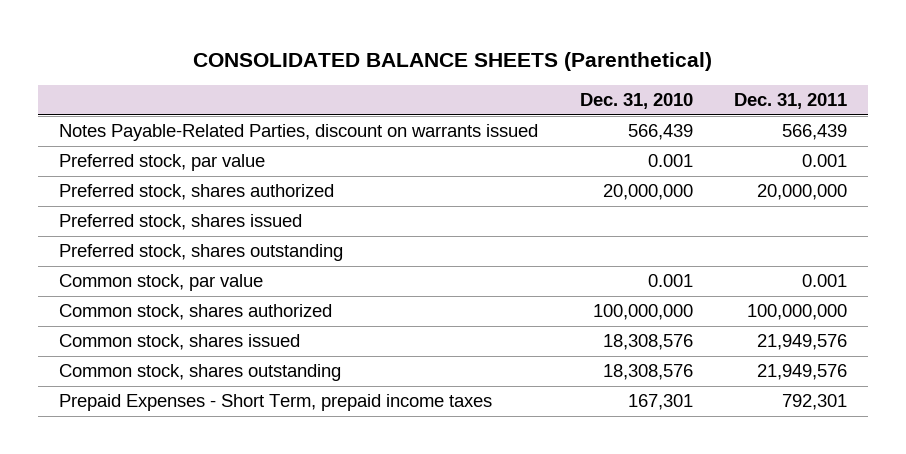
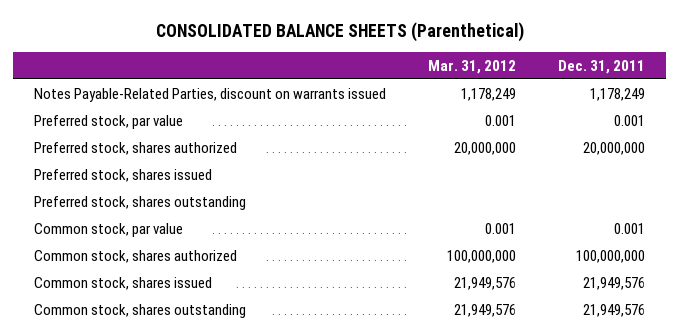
[579,93,693,110] Dec. 31, 2010 -> none
none -> [428,59,517,74] Mar. 31, 2012
[782,124,848,141] 566,439 -> [590,87,646,101] 1,178,249
[59,394,493,412] Prepaid Expenses - Short Term, prepaid income taxes -> none

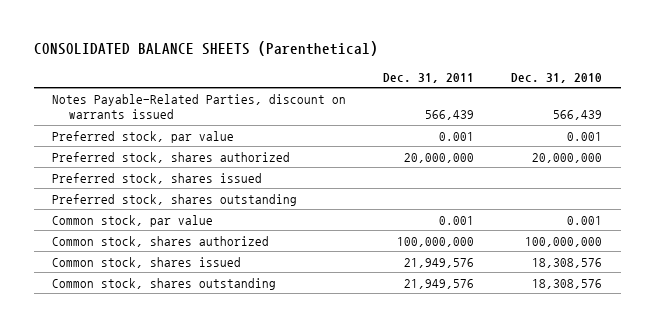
[428,59,517,74] Mar. 31, 2012 -> none
none -> [511,72,603,83] Dec. 31, 2010
[590,87,646,101] 1,178,249 -> [425,110,475,121] 566,439

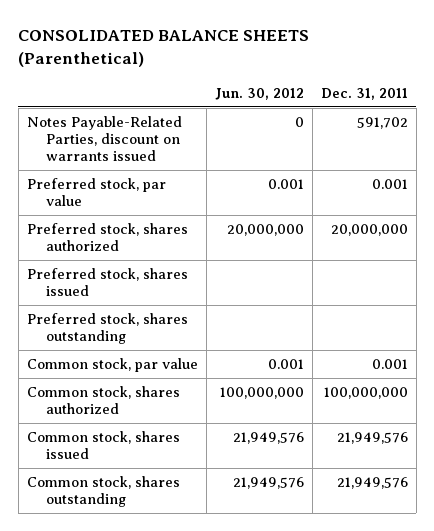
[511,72,603,83] Dec. 31, 2010 -> none
none -> [214,87,304,100] Jun. 30, 2012
[425,110,475,121] 566,439 -> [356,116,408,129] 591,702

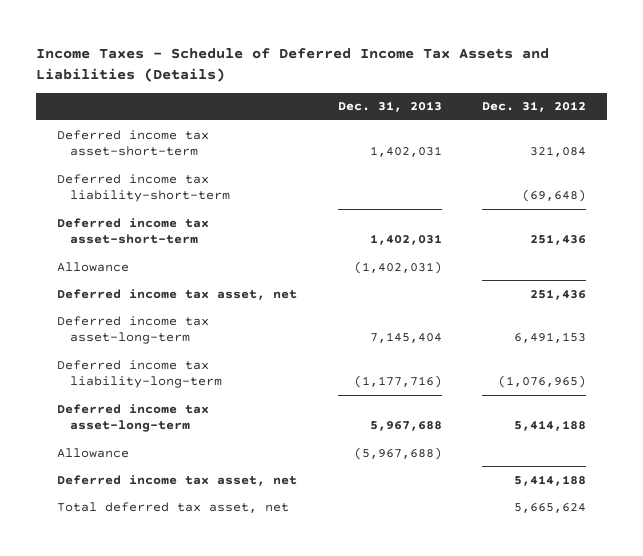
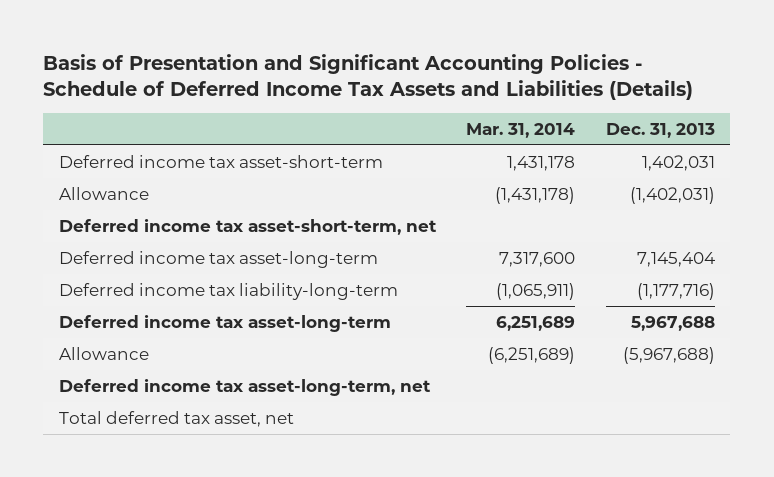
[36,47,550,82] Income Taxes - Schedule of Deferred Income Tax Assets and Liabilities (Details) -> [43,53,694,100] Basis of Presentation and Significant Accounting Policies - Schedule of Deferred Income Tax Assets and Liabilities (Details)
[482,101,587,113] Dec. 31, 2012 -> none
none -> [466,122,576,138] Mar. 31, 2014
[56,173,230,203] Deferred income tax liability-short-term -> none
[56,217,209,245] Deferred income tax asset-short-term -> none
[56,288,297,300] Deferred income tax asset, net -> [58,218,437,235] Deferred income tax asset-short-term, net
[56,474,297,486] Deferred income tax asset, net -> [58,378,431,396] Deferred income tax asset-long-term, net

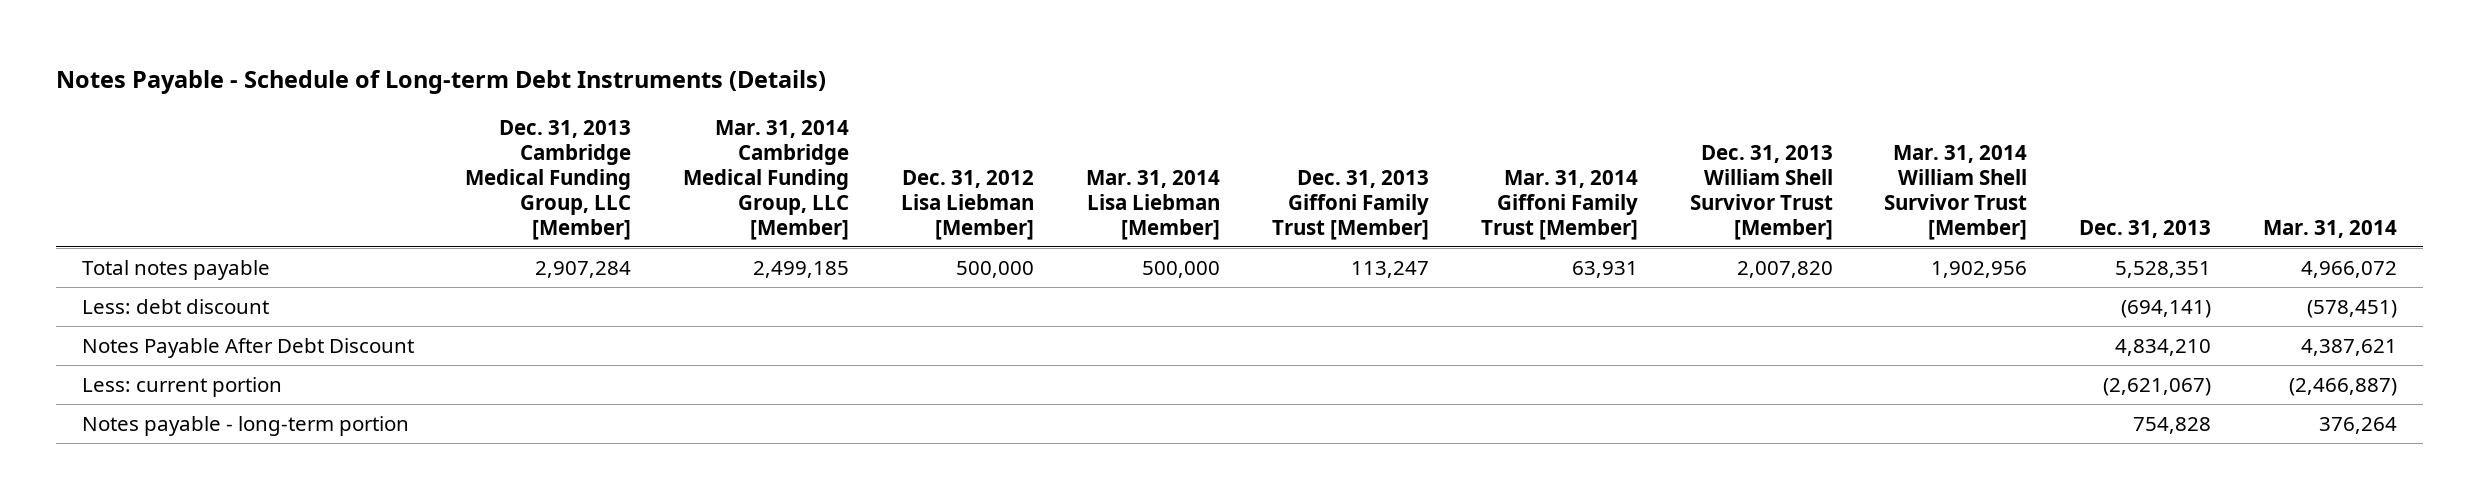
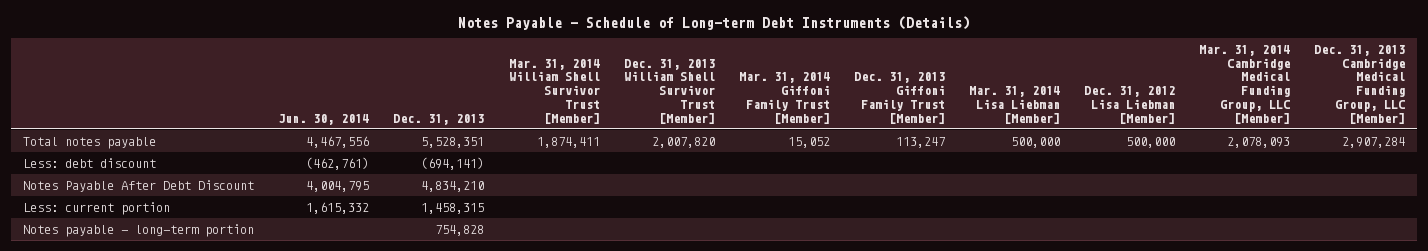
[2263,219,2398,238] Mar. 31, 2014 -> none
none -> [278,113,370,125] Jun. 30, 2014
[753,261,850,279] 2,499,185 -> [1227,136,1291,148] 2,078,093
[1571,261,1638,279] 63,931 -> [787,136,830,148] 15,052
[1931,261,2028,279] 1,902,956 -> [536,136,600,148] 1,874,411
[2103,378,2212,397] (2,621,067) -> [421,202,485,214] 1,458,315

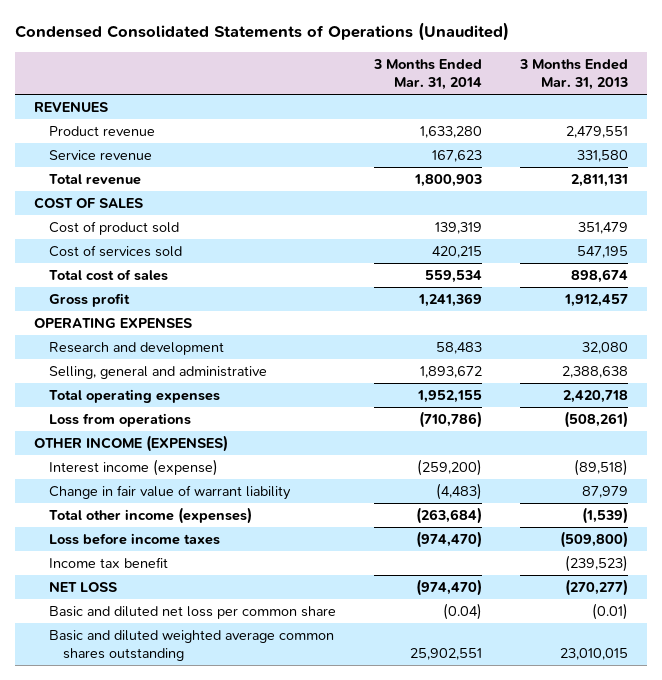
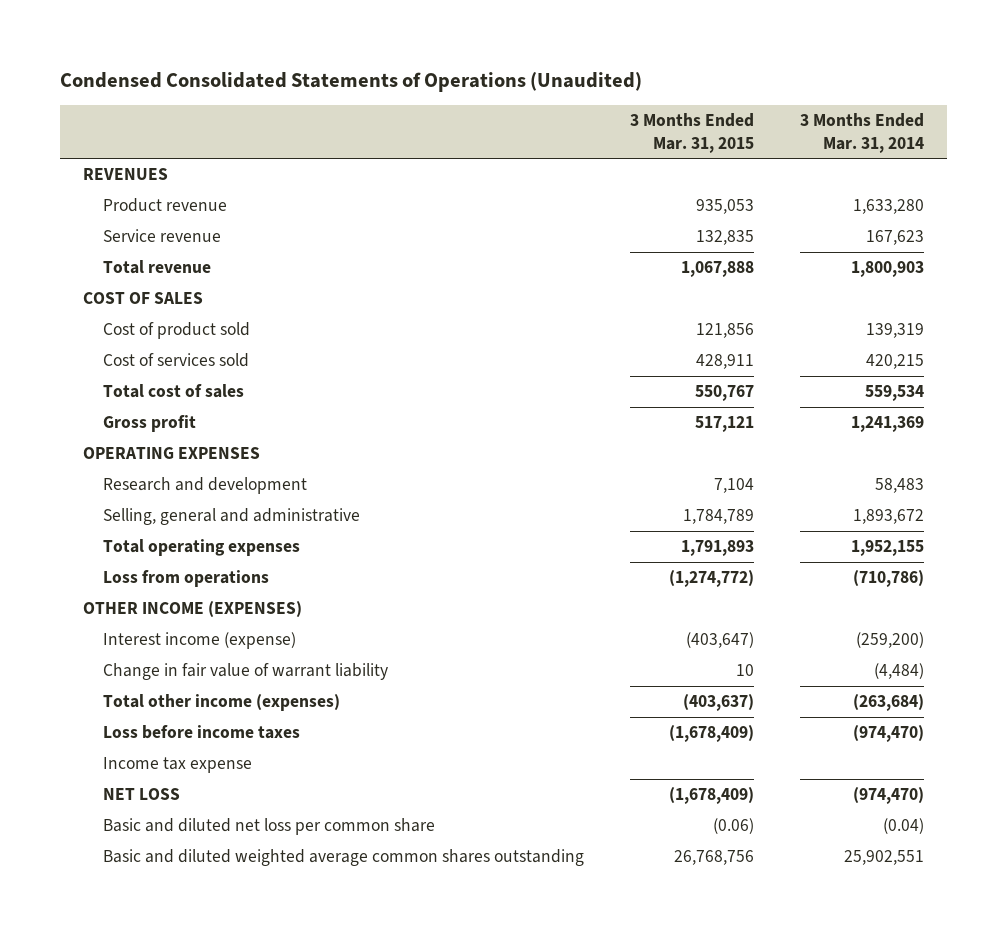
[518,58,628,91] 3 Months Ended Mar. 31, 2013 -> none
none -> [629,113,754,153] 3 Months Ended Mar. 31, 2015
[435,483,482,501] (4,483) -> [873,663,924,680] (4,484)
[48,557,168,569] Income tax benefit -> [102,757,252,774] Income tax expense

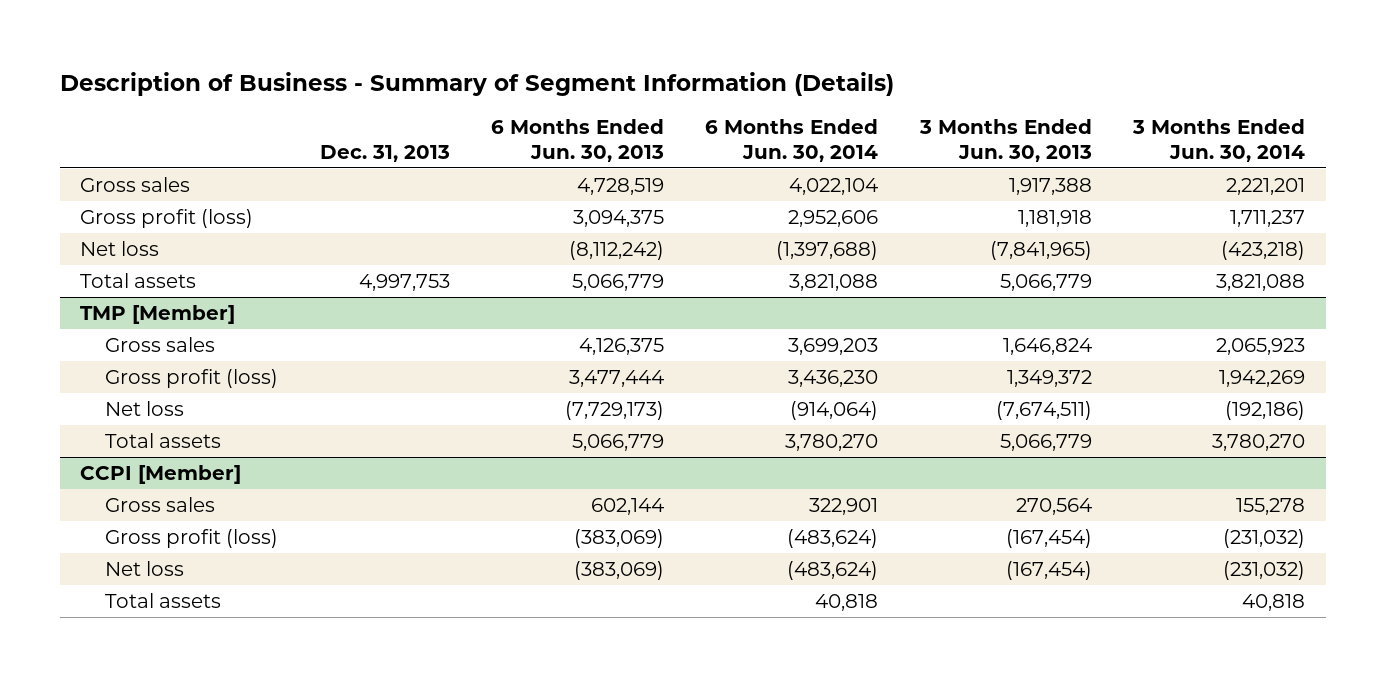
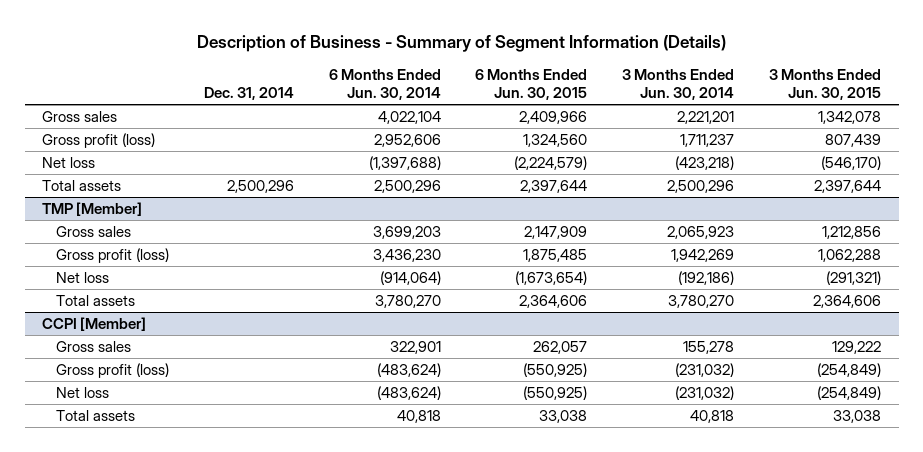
[319,144,450,162] Dec. 31, 2013 -> none
[490,118,664,162] 6 Months Ended Jun. 30, 2013 -> none
[918,118,1092,162] 3 Months Ended Jun. 30, 2013 -> none
none -> [203,87,294,101] Dec. 31, 2014
none -> [475,68,588,101] 6 Months Ended Jun. 30, 2015
none -> [769,68,882,101] 3 Months Ended Jun. 30, 2015
[789,273,879,291] 3,821,088 -> [373,179,441,193] 2,500,296
[1216,273,1306,291] 3,821,088 -> [667,179,735,193] 2,500,296

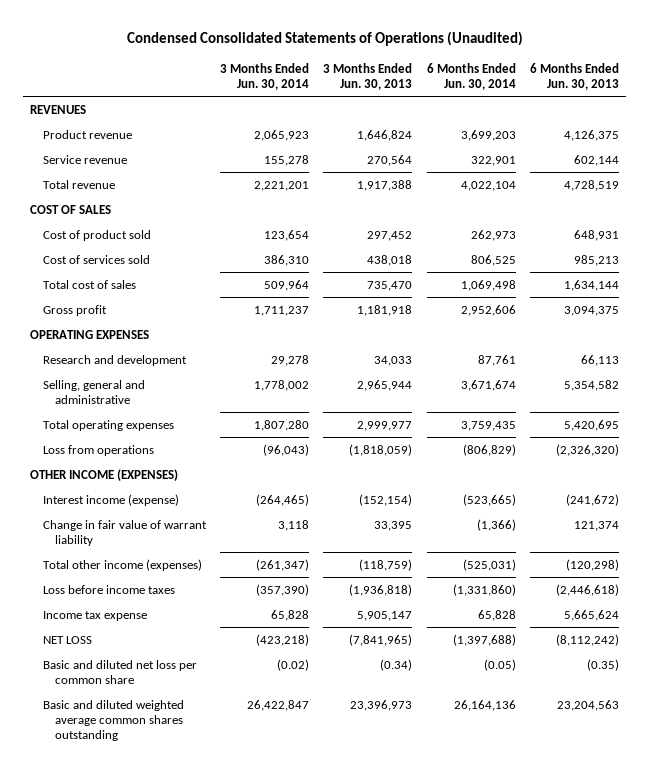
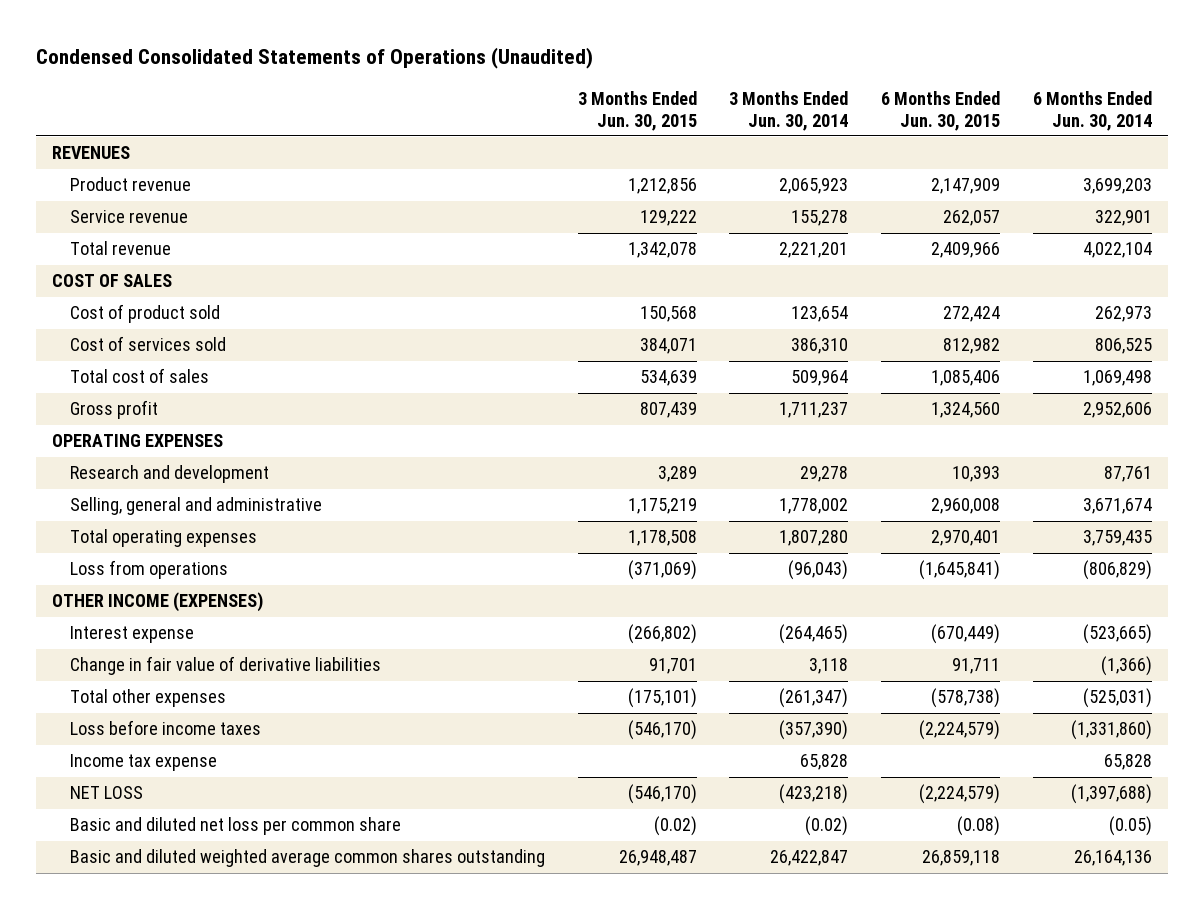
[323,62,413,90] 3 Months Ended Jun. 30, 2013 -> none
[530,62,620,90] 6 Months Ended Jun. 30, 2013 -> none
none -> [577,90,697,131] 3 Months Ended Jun. 30, 2015
none -> [880,90,1000,131] 6 Months Ended Jun. 30, 2015
[42,493,179,506] Interest income (expense) -> [70,626,195,644] Interest expense
[42,519,207,546] Change in fair value of warrant liability -> [70,656,382,676] Change in fair value of derivative liabilities
[42,558,202,571] Total other income (expenses) -> [70,689,227,708] Total other expenses

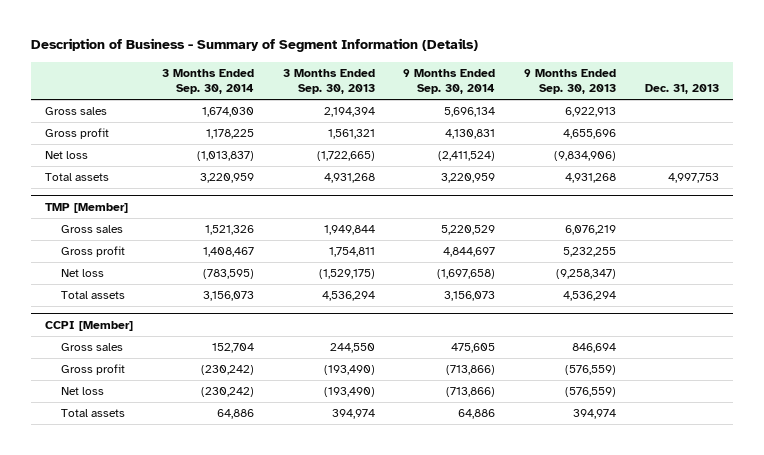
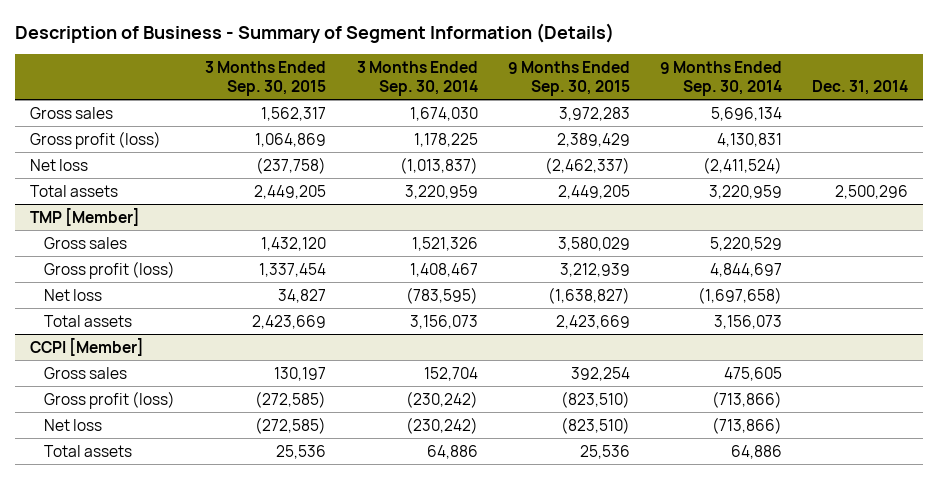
[282,68,375,95] 3 Months Ended Sep. 30, 2013 -> none
[524,68,617,95] 9 Months Ended Sep. 30, 2013 -> none
[644,84,719,95] Dec. 31, 2013 -> none
none -> [205,60,327,96] 3 Months Ended Sep. 30, 2015
none -> [507,60,630,96] 9 Months Ended Sep. 30, 2015
none -> [811,79,908,95] Dec. 31, 2014
[45,128,110,140] Gross profit -> [29,130,161,149] Gross profit (loss)
[60,246,125,258] Gross profit -> [44,260,176,279] Gross profit (loss)
[60,364,125,376] Gross profit -> [44,390,176,409] Gross profit (loss)

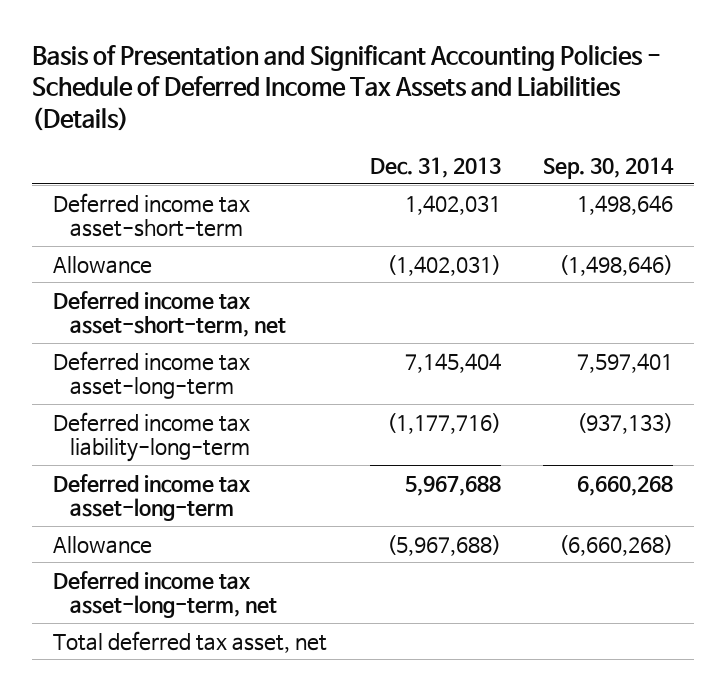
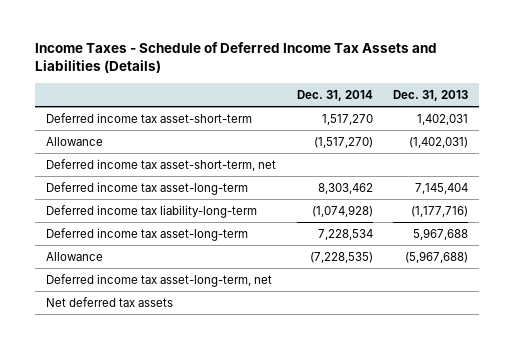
[31,44,661,132] Basis of Presentation and Significant Accounting Policies - Schedule of Deferred Income Tax Assets and Liabilities (Details) -> [35,42,438,74] Income Taxes - Schedule of Deferred Income Tax Assets and Liabilities (Details)
[542,157,674,180] Sep. 30, 2014 -> none
none -> [296,89,373,101] Dec. 31, 2014
[53,630,328,653] Total deferred tax asset, net -> [45,296,173,307] Net deferred tax assets

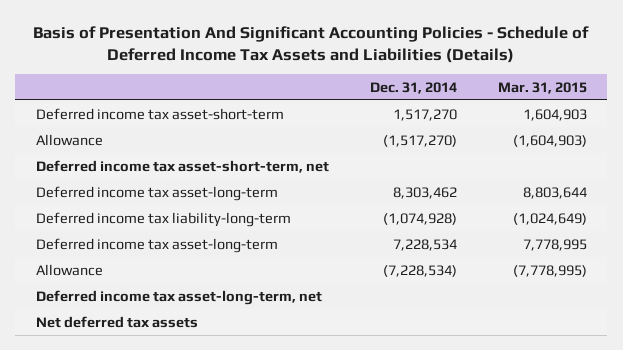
[35,42,438,74] Income Taxes - Schedule of Deferred Income Tax Assets and Liabilities (Details) -> [33,25,590,63] Basis of Presentation And Significant Accounting Policies - Schedule of Deferred Income Tax Assets and Liabilities (Details)
[393,89,469,101] Dec. 31, 2013 -> none
none -> [497,81,587,94] Mar. 31, 2015
[309,251,373,263] (7,228,535) -> [382,264,457,277] (7,228,534)

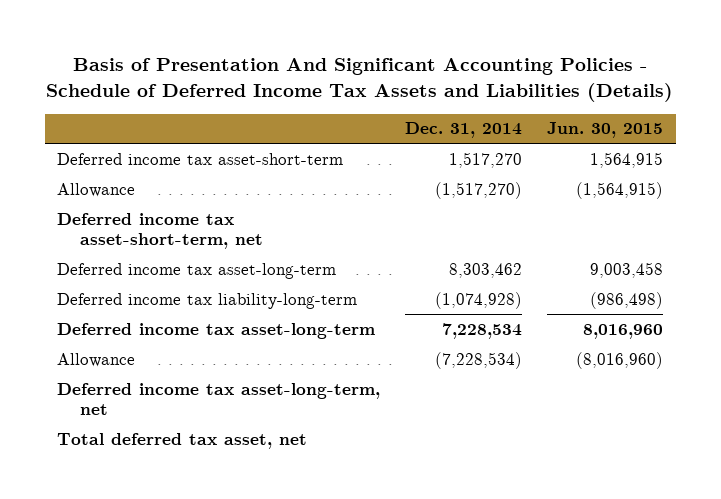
[497,81,587,94] Mar. 31, 2015 -> none
none -> [547,122,664,139] Jun. 30, 2015
[35,315,198,328] Net deferred tax assets -> [57,432,308,449] Total deferred tax asset, net

